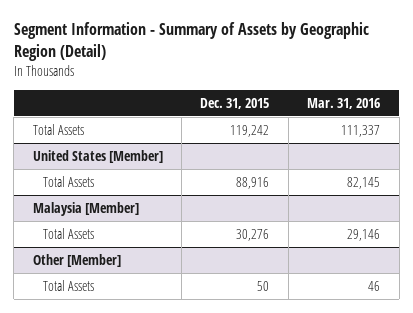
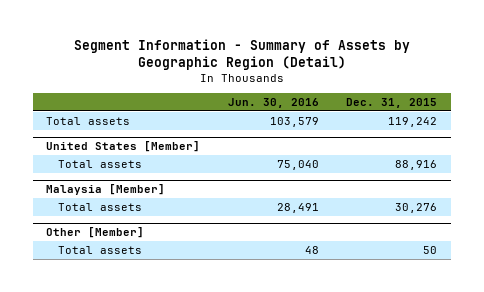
[307,97,381,109] Mar. 31, 2016 -> none
none -> [227,97,319,108] Jun. 30, 2016
[32,123,84,135] Total Assets -> [46,117,131,126] Total assets
[43,175,95,187] Total Assets -> [58,160,143,169] Total assets
[43,227,95,239] Total Assets -> [58,203,143,212] Total assets
[43,279,95,291] Total Assets -> [58,246,143,255] Total assets

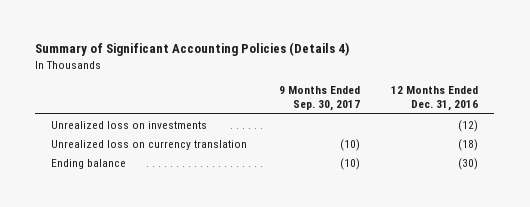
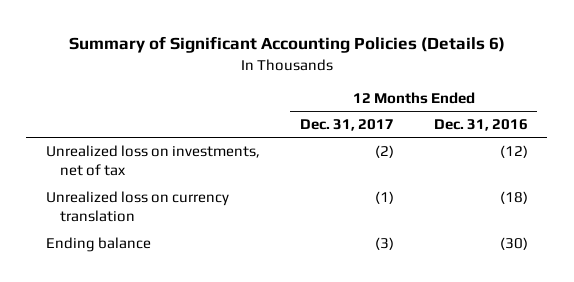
[35,42,350,57] Summary of Significant Accounting Policies (Details 4) -> [68,36,505,54] Summary of Significant Accounting Policies (Details 6)
[278,85,360,112] 9 Months Ended Sep. 30, 2017 -> none
none -> [299,119,394,132] Dec. 31, 2017
[51,120,208,129] Unrealized loss on investments -> [46,145,261,177] Unrealized loss on investments, net of tax

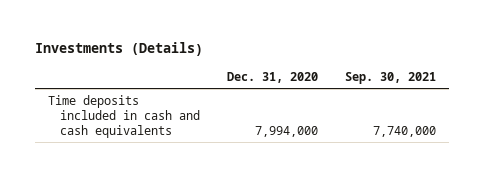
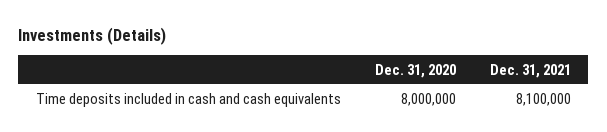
[344,72,436,85] Sep. 30, 2021 -> none
none -> [490,63,572,78] Dec. 31, 2021
[254,125,318,137] 7,994,000 -> [400,93,456,107] 8,000,000

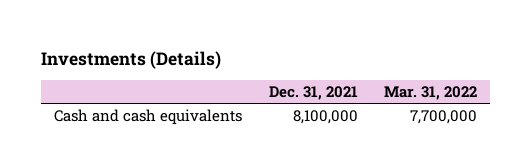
[374,63,456,78] Dec. 31, 2020 -> none
none -> [384,85,478,100] Mar. 31, 2022
[35,93,341,108] Time deposits included in cash and cash equivalents -> [54,109,243,126] Cash and cash equivalents

